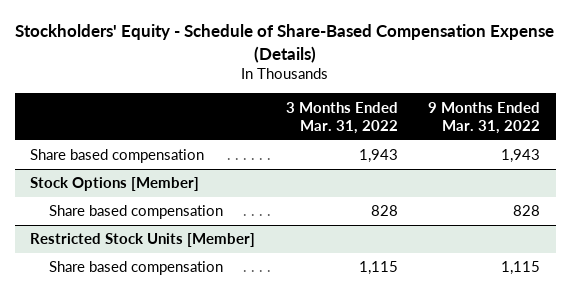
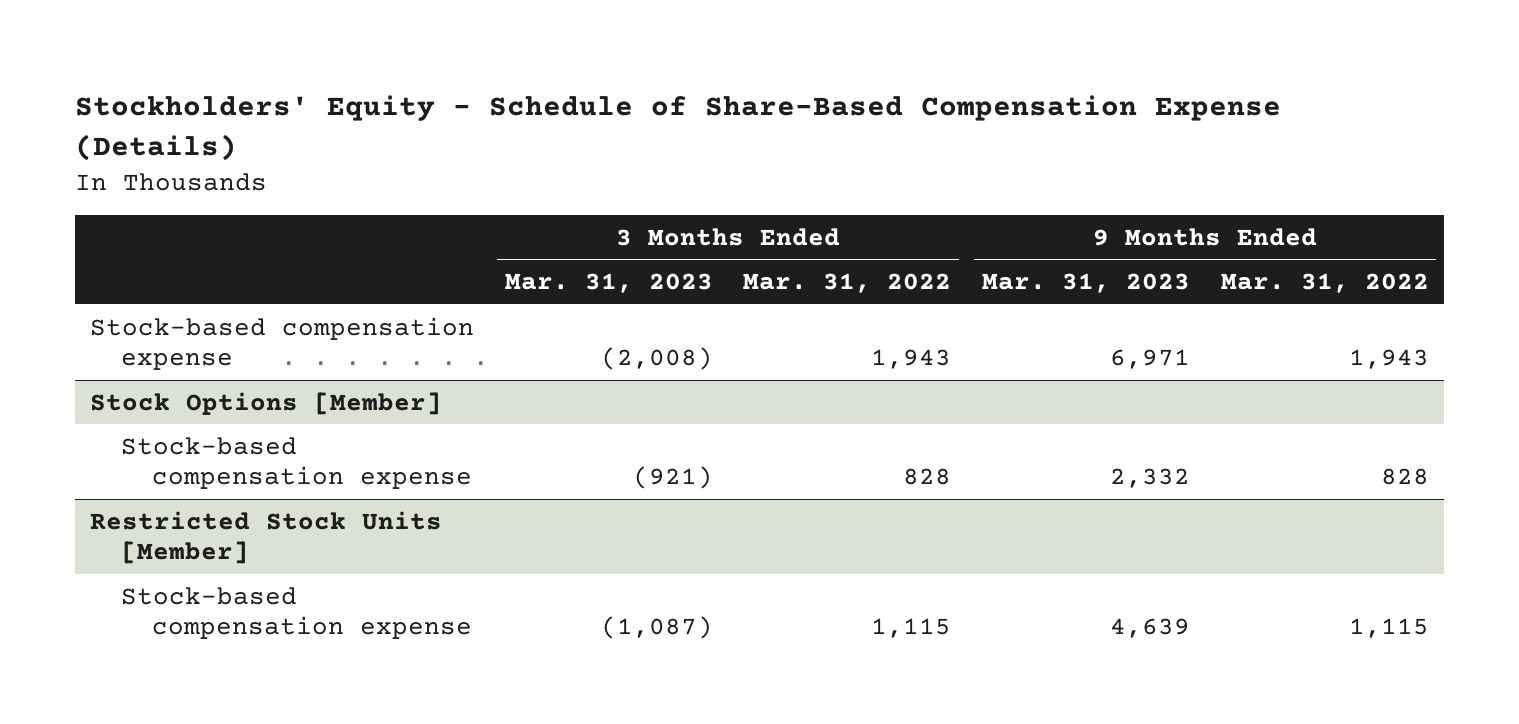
none -> [504,273,713,294] Mar. 31, 2023
none -> [981,273,1190,294] Mar. 31, 2023
[30,149,205,164] Share based compensation -> [89,316,474,371] Stock-based compensation expense
[49,205,224,220] Share based compensation -> [120,436,472,490] Stock-based compensation expense
[49,261,224,276] Share based compensation -> [120,586,472,640] Stock-based compensation expense

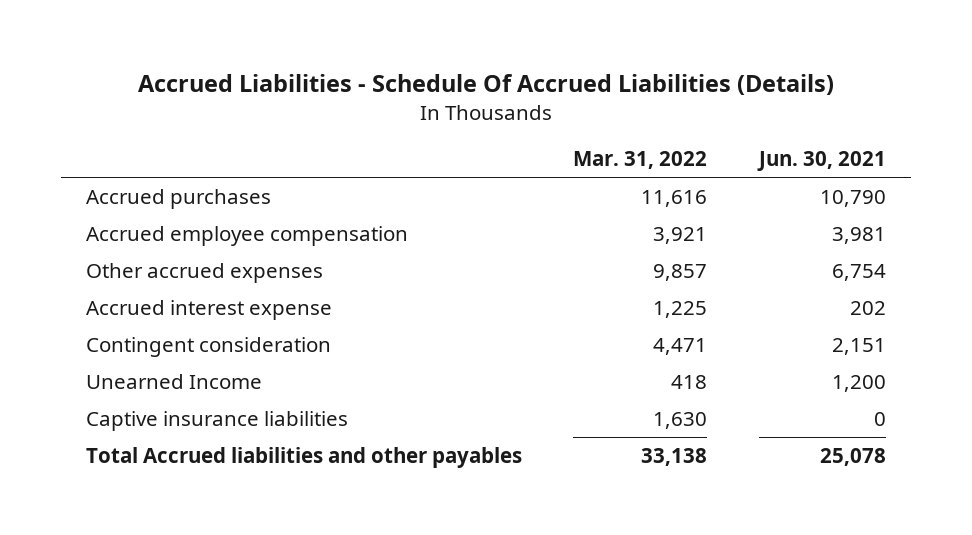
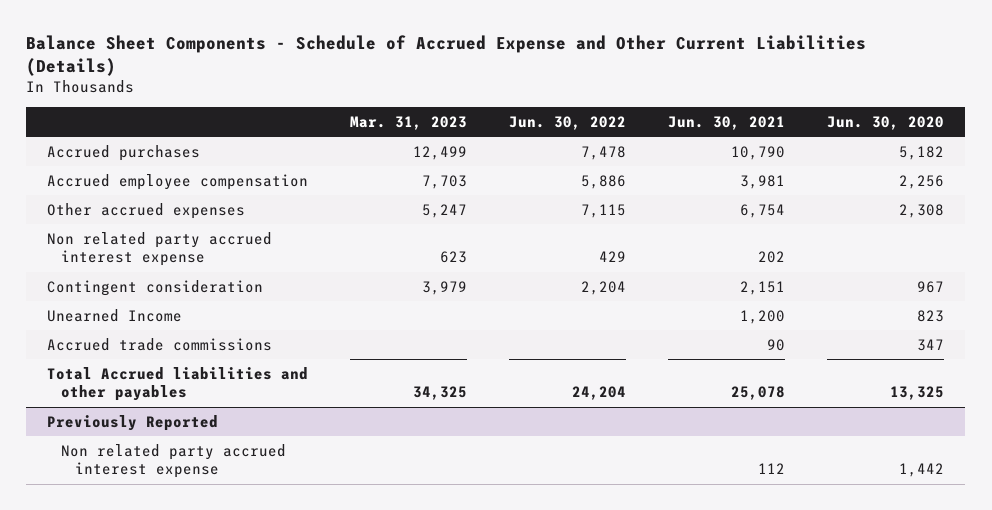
[137,74,834,96] Accrued Liabilities - Schedule Of Accrued Liabilities (Details) -> [26,35,867,77] Balance Sheet Components - Schedule of Accrued Expense and Other Current Liabilities (Details)
[573,151,708,170] Mar. 31, 2022 -> none
none -> [350,115,468,130] Mar. 31, 2023
none -> [509,115,627,130] Jun. 30, 2022
none -> [827,115,945,130] Jun. 30, 2020
[86,299,333,320] Accrued interest expense -> [47,231,273,267] Non related party accrued interest expense
[86,410,349,431] Captive insurance liabilities -> none
none -> [47,337,273,351] Accrued trade commissions
none -> [47,414,219,431] Previously Reported
none -> [61,443,287,479] Non related party accrued interest expense

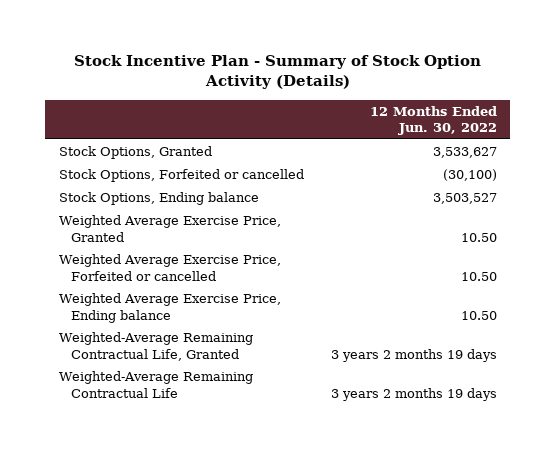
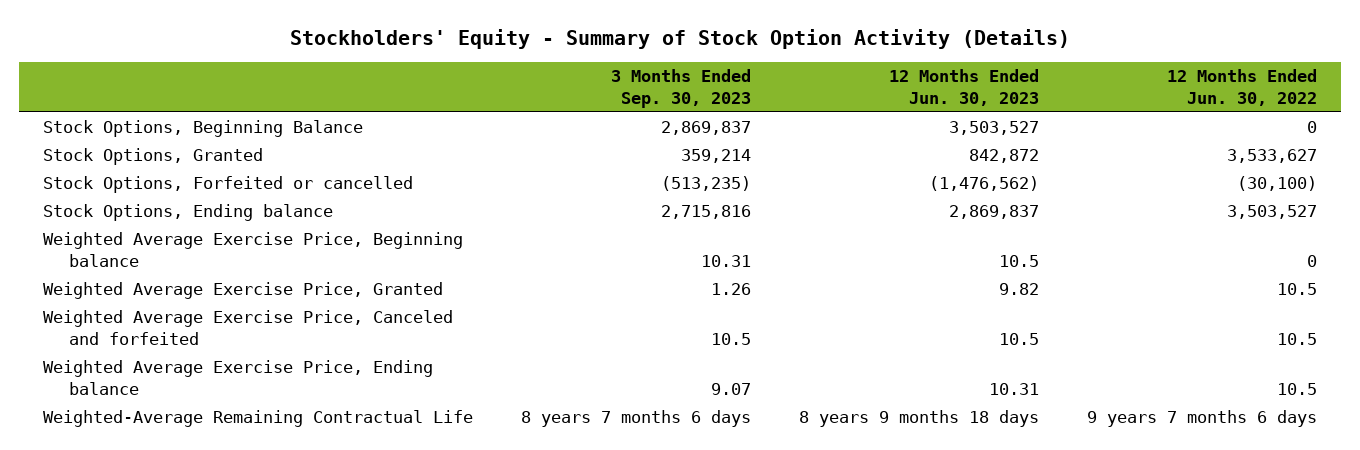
[73,54,481,90] Stock Incentive Plan - Summary of Stock Option Activity (Details) -> [290,29,1071,50] Stockholders' Equity - Summary of Stock Option Activity (Details)
none -> [611,69,752,109] 3 Months Ended Sep. 30, 2023
none -> [889,69,1040,107] 12 Months Ended Jun. 30, 2023
none -> [43,120,364,138] Stock Options, Beginning Balance
[58,332,253,361] Weighted-Average Remaining Contractual Life, Granted -> none
none -> [43,232,464,267] Weighted Average Exercise Price, Beginning balance
[460,232,497,242] 10.50 -> [1276,283,1317,296] 10.5
[58,254,281,281] Weighted Average Exercise Price, Forfeited or cancelled -> [43,310,454,345] Weighted Average Exercise Price, Canceled and forfeited
[460,271,497,281] 10.50 -> [1276,332,1317,345] 10.5
[460,310,497,320] 10.50 -> [1276,382,1317,395] 10.5
[330,387,497,401] 3 years 2 months 19 days -> [1086,410,1317,428] 9 years 7 months 6 days

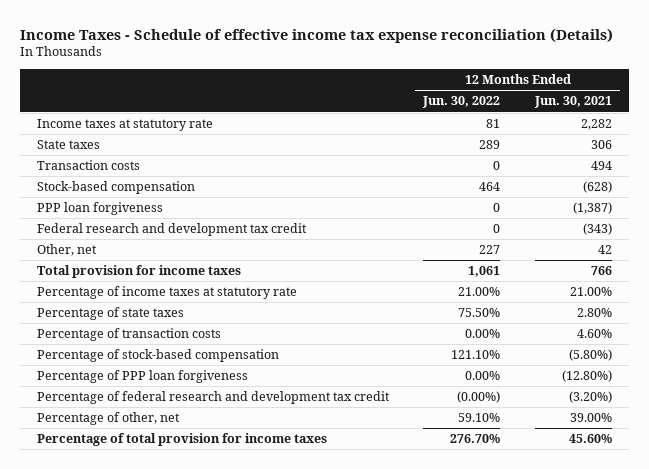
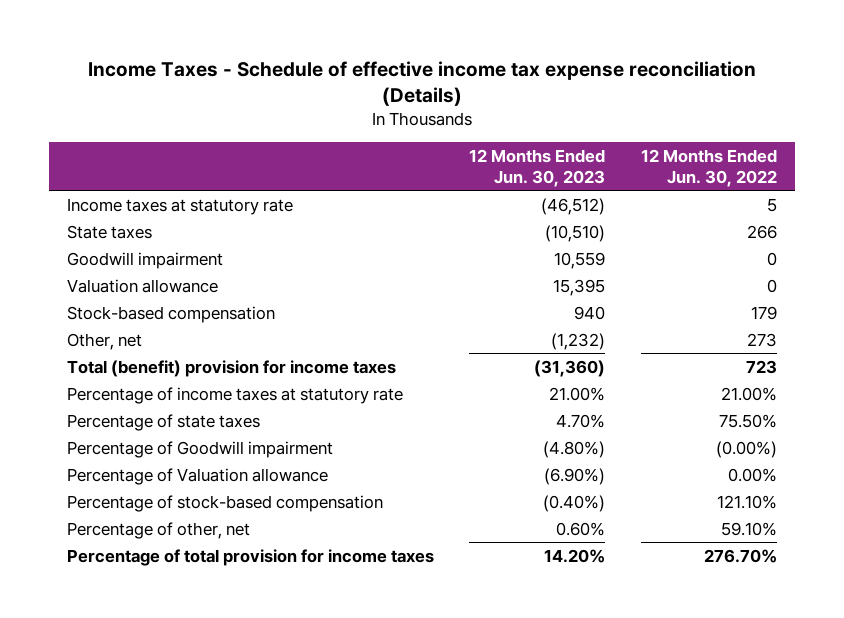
[533,96,612,109] Jun. 30, 2021 -> none
none -> [469,148,606,187] 12 Months Ended Jun. 30, 2023
[37,160,141,171] Transaction costs -> none
[37,202,164,216] PPP loan forgiveness -> none
[37,223,308,237] Federal research and development tax credit -> none
[486,119,501,129] 81 -> [766,197,777,212] 5
[479,140,501,150] 289 -> [746,224,777,239] 266
none -> [67,251,224,269] Goodwill impairment
none -> [67,278,219,293] Valuation allowance
[479,182,501,192] 464 -> [750,305,777,320] 179
[479,245,501,255] 227 -> [746,332,777,347] 273
[37,265,242,279] Total provision for income taxes -> [67,359,397,377] Total (benefit) provision for income taxes
[468,266,501,278] 1,061 -> [745,359,777,374] 723
[37,328,222,342] Percentage of transaction costs -> none
none -> [67,440,334,458] Percentage of Goodwill impairment
none -> [67,467,329,485] Percentage of Valuation allowance
[37,370,249,384] Percentage of PPP loan forgiveness -> none
[37,391,391,405] Percentage of federal research and development tax credit -> none

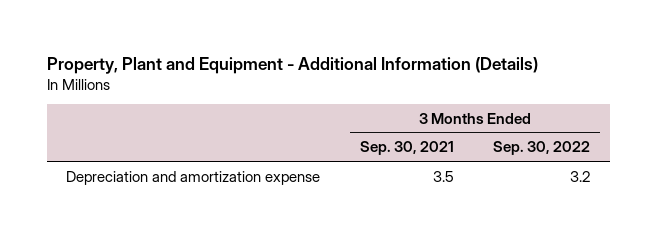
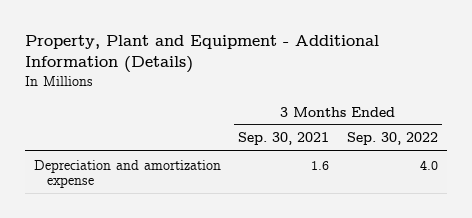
[432,170,454,182] 3.5 -> [311,160,330,170] 1.6
[569,170,590,182] 3.2 -> [419,159,438,170] 4.0

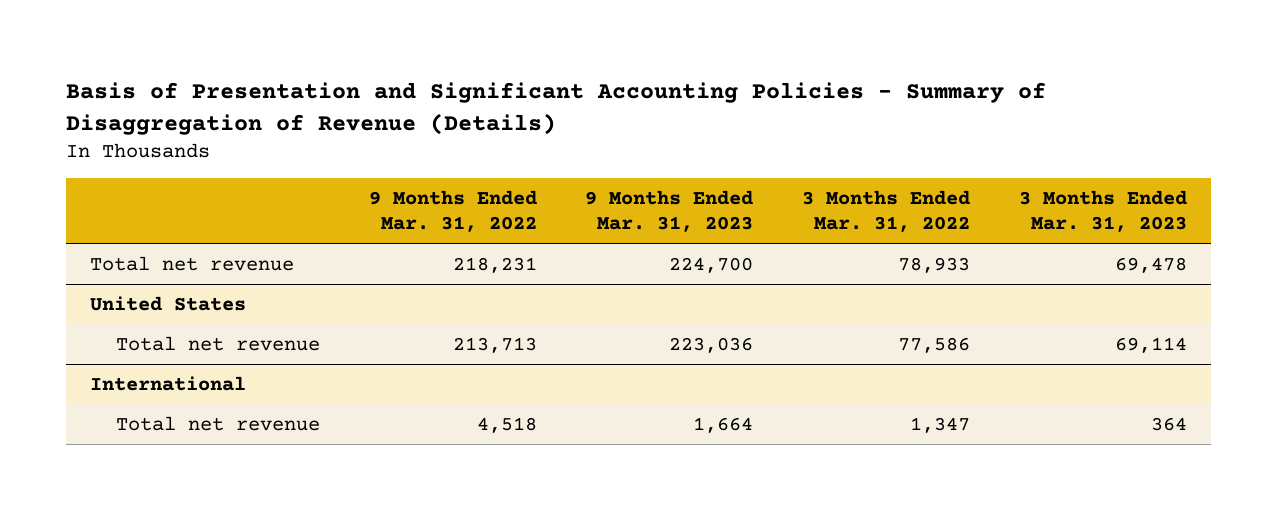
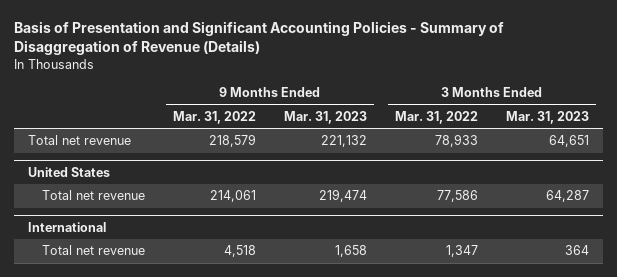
[452,256,537,273] 218,231 -> [208,134,256,148] 218,579
[669,256,754,273] 224,700 -> [320,135,367,148] 221,132
[1114,256,1187,273] 69,478 -> [549,135,590,148] 64,651
[452,336,537,353] 213,713 -> [209,190,256,203] 214,061
[669,336,754,353] 223,036 -> [318,189,367,203] 219,474
[1114,336,1187,353] 69,114 -> [546,190,590,203] 64,287
[693,416,754,433] 1,664 -> [334,245,367,258] 1,658

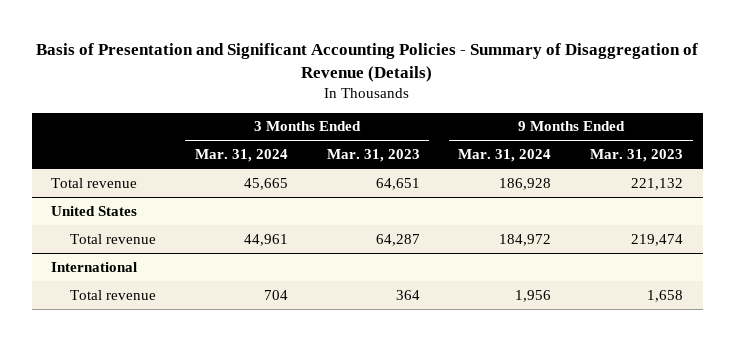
[172,110,256,124] Mar. 31, 2022 -> none
[395,110,479,124] Mar. 31, 2022 -> none
none -> [194,149,288,163] Mar. 31, 2024
none -> [458,149,552,163] Mar. 31, 2024
[27,135,131,146] Total net revenue -> [51,177,138,188] Total revenue
[41,190,145,201] Total net revenue -> [69,233,156,244] Total revenue
[41,245,145,256] Total net revenue -> [69,289,156,300] Total revenue

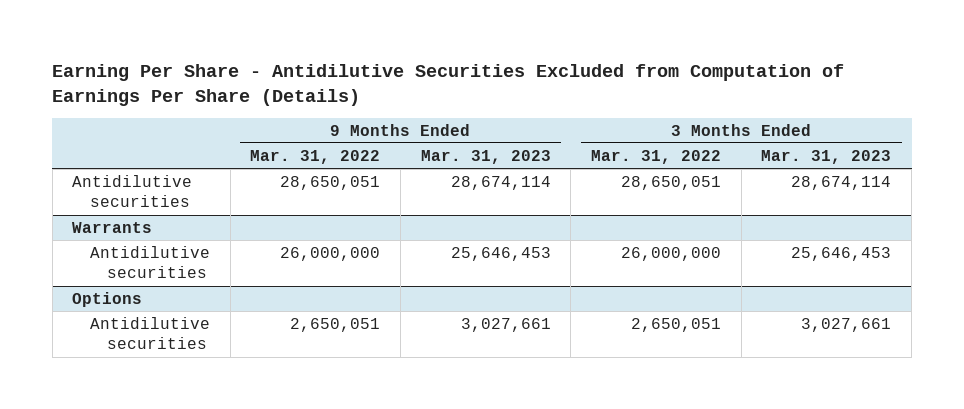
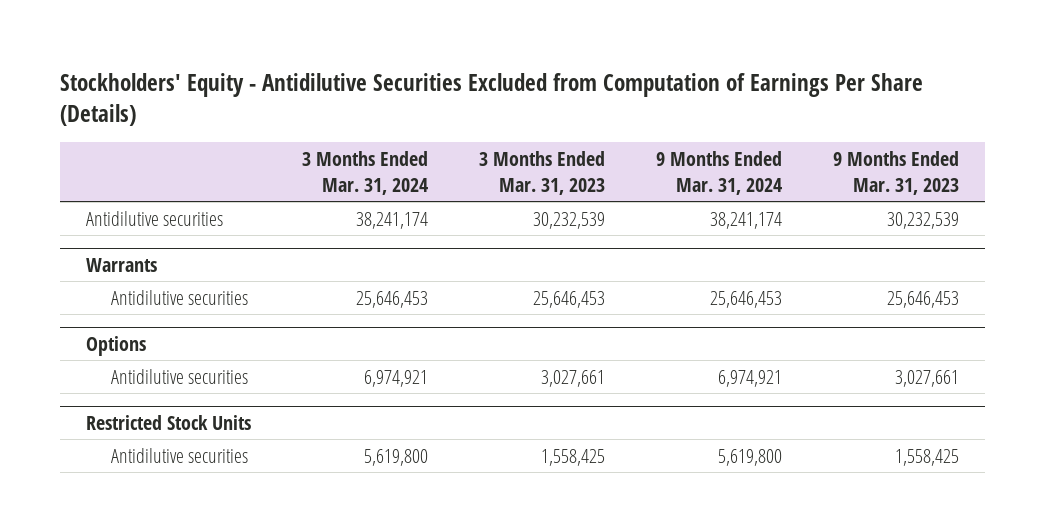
[52,63,845,106] Earning Per Share - Antidilutive Securities Excluded from Computation of Earnings Per Share (Details) -> [59,73,923,127] Stockholders' Equity - Antidilutive Securities Excluded from Computation of Earnings Per Share (Details)
[250,149,381,164] Mar. 31, 2022 -> none
[591,149,722,164] Mar. 31, 2022 -> none
none -> [301,150,428,195] 3 Months Ended Mar. 31, 2024
none -> [656,150,783,195] 9 Months Ended Mar. 31, 2024
[450,175,551,190] 28,674,114 -> [887,211,960,229] 30,232,539
[791,175,892,190] 28,674,114 -> [532,211,605,229] 30,232,539
none -> [85,414,251,430] Restricted Stock Units
none -> [111,447,249,463] Antidilutive securities

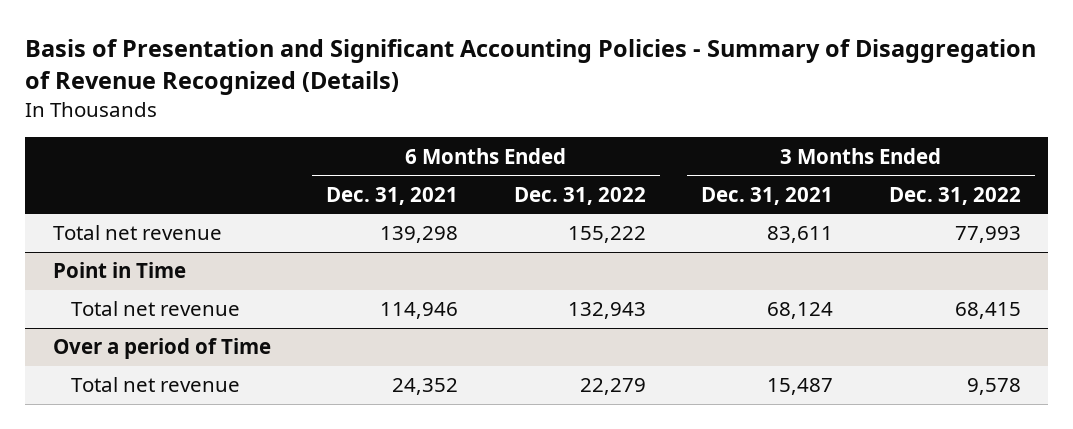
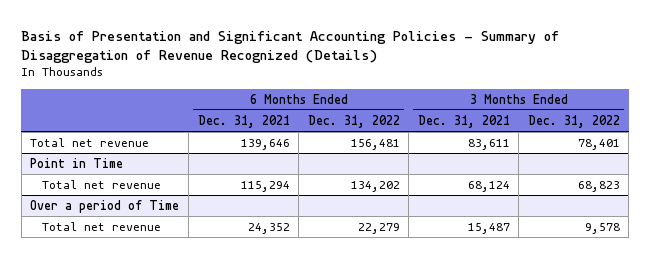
[380,226,459,244] 139,298 -> [240,138,290,150] 139,646
[567,226,646,244] 155,222 -> [350,138,400,150] 156,481
[954,226,1021,244] 77,993 -> [577,138,620,150] 78,401
[380,302,459,320] 114,946 -> [240,180,290,192] 115,294
[567,302,646,320] 132,943 -> [350,180,400,192] 134,202
[954,302,1021,320] 68,415 -> [577,180,620,192] 68,823

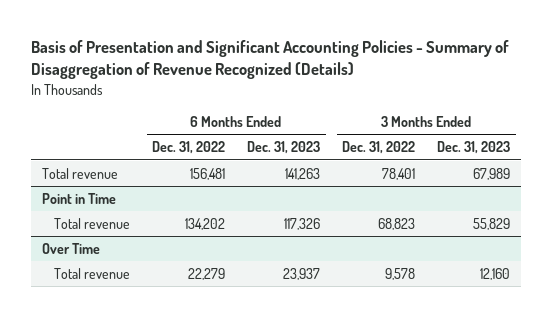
[197,114,290,128] Dec. 31, 2021 -> none
[417,114,510,128] Dec. 31, 2021 -> none
none -> [247,141,321,155] Dec. 31, 2023
none -> [437,141,511,155] Dec. 31, 2023
[30,137,150,147] Total net revenue -> [42,167,119,179] Total revenue
[42,179,162,189] Total net revenue -> [54,217,131,229] Total revenue
[30,199,180,213] Over a period of Time -> [42,242,101,254] Over Time
[42,221,162,231] Total net revenue -> [54,267,131,279] Total revenue

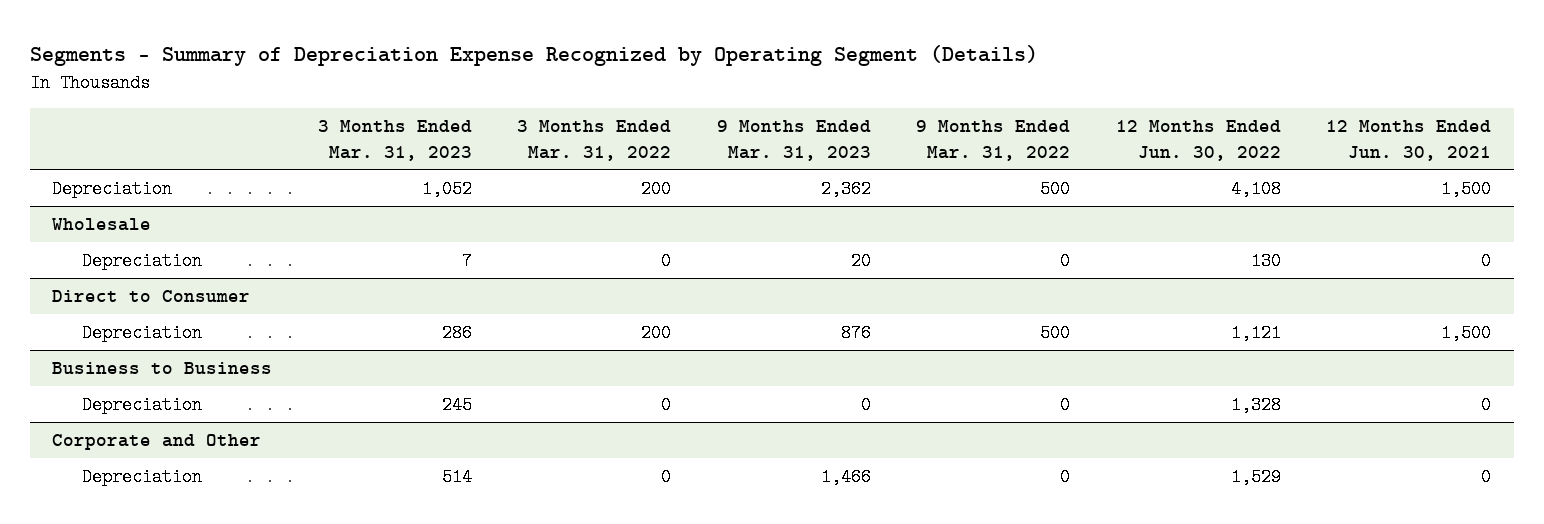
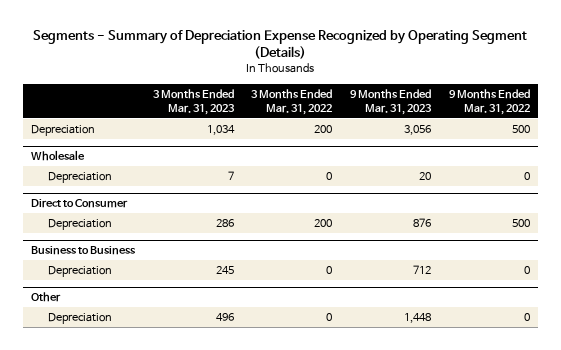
[1115,120,1281,161] 12 Months Ended Jun. 30, 2022 -> none
[1326,120,1492,161] 12 Months Ended Jun. 30, 2021 -> none
[421,179,472,198] 1,052 -> [206,125,235,136] 1,034
[820,179,871,198] 2,362 -> [404,125,432,136] 3,056
[860,395,871,414] 0 -> [413,265,432,275] 712
[52,433,262,450] Corporate and Other -> [31,292,62,303] Other
[441,467,472,486] 514 -> [215,313,234,322] 496
[820,467,871,486] 1,466 -> [404,313,432,324] 1,448

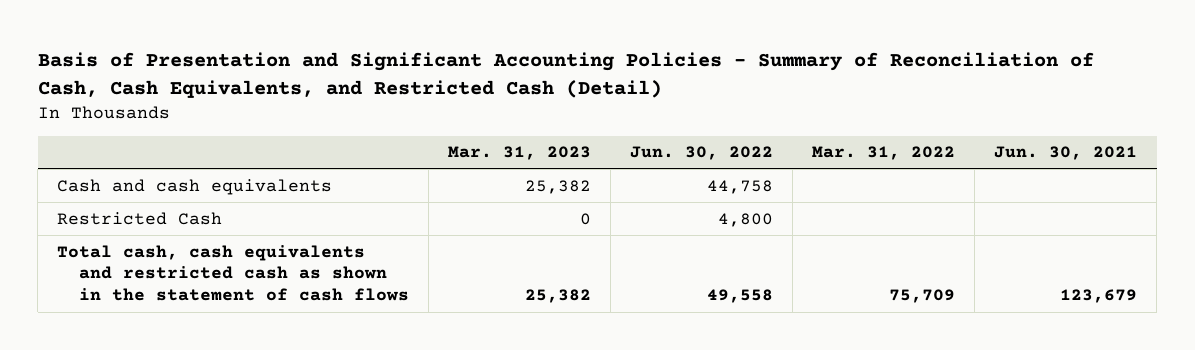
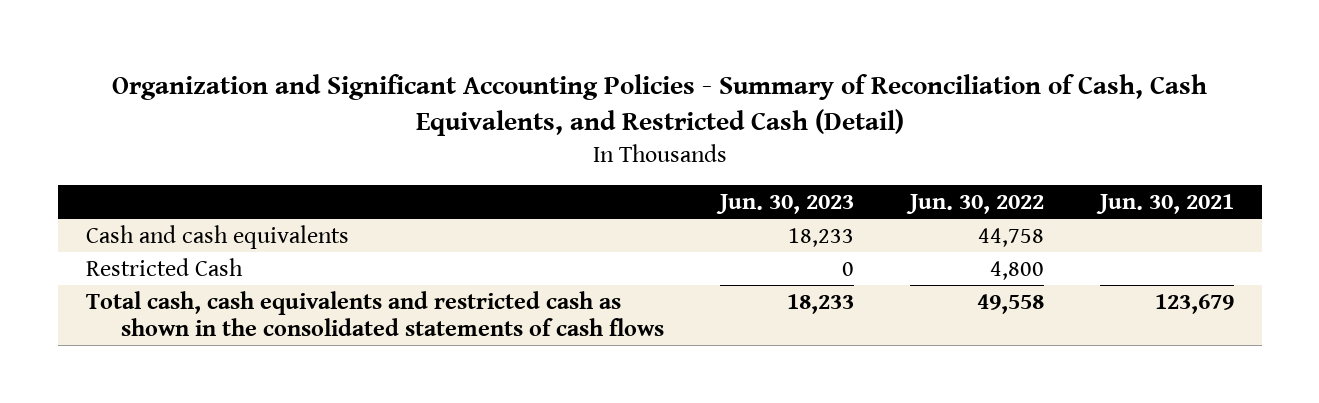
[37,51,1094,98] Basis of Presentation and Significant Accounting Policies - Summary of Reconciliation of Cash, Cash Equivalents, and Restricted Cash (Detail) -> [111,73,1207,137] Organization and Significant Accounting Policies - Summary of Reconciliation of Cash, Cash Equivalents, and Restricted Cash (Detail)
[447,146,591,161] Mar. 31, 2023 -> none
[812,146,956,161] Mar. 31, 2022 -> none
none -> [715,194,854,215] Jun. 30, 2023
[57,244,409,302] Total cash, cash equivalents and restricted cash as shown in the statement of cash flows -> [85,290,664,337] Total cash, cash equivalents and restricted cash as shown in the consolidated statements of cash flows

